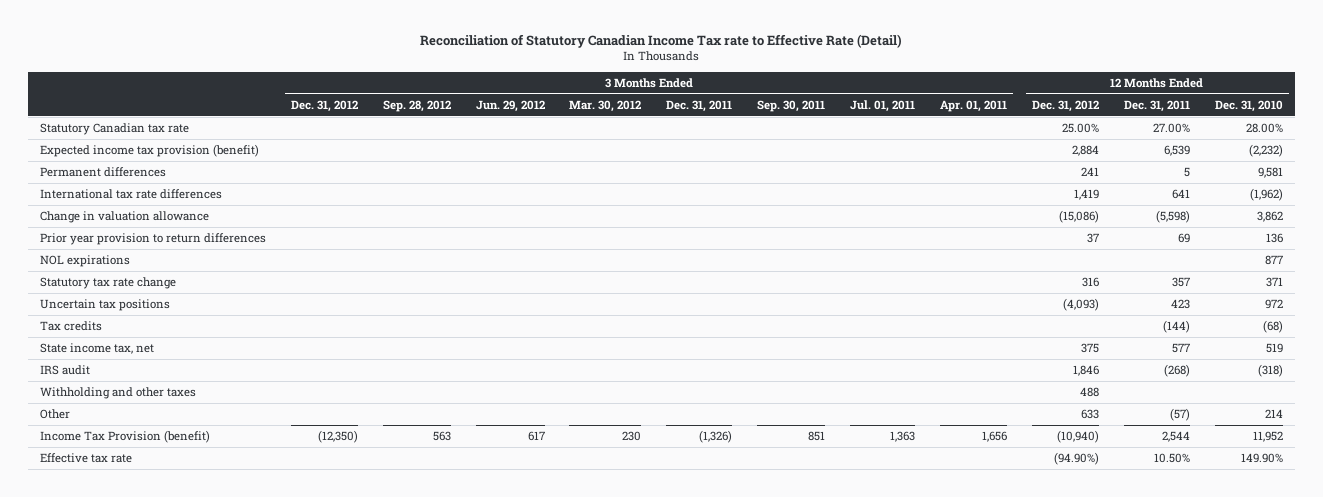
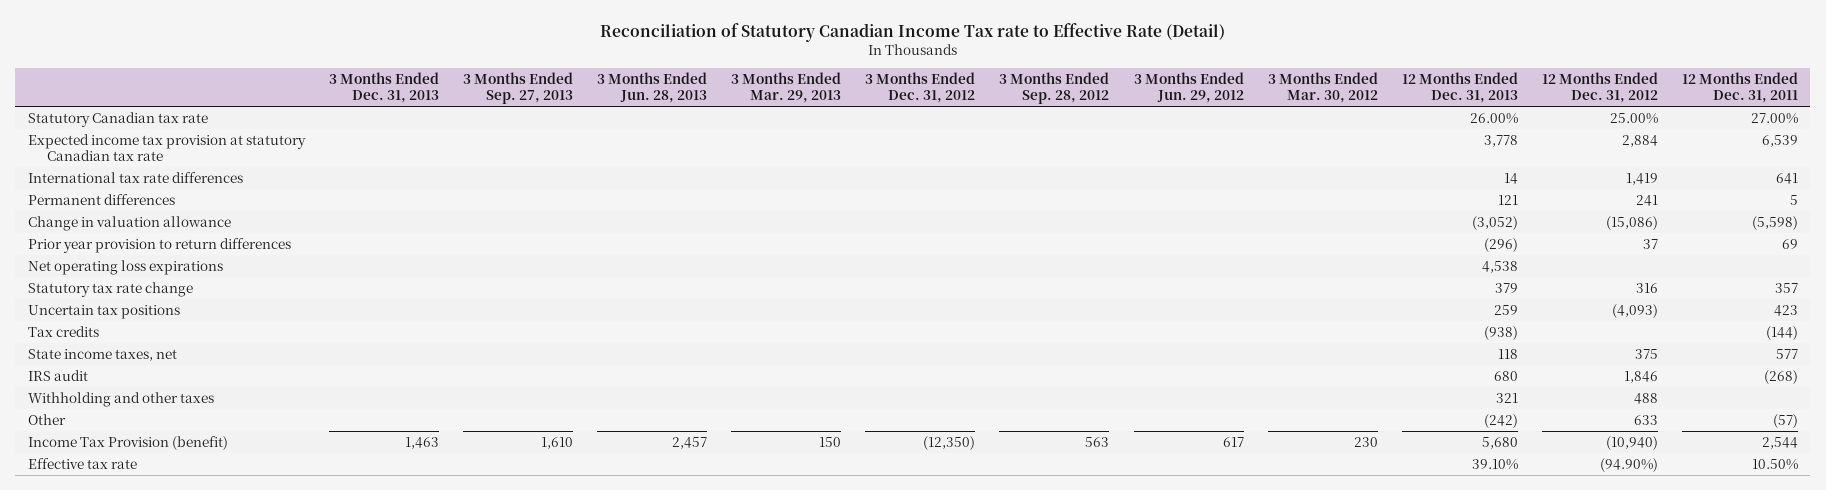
[666,99,733,112] Dec. 31, 2011 -> none
[757,99,826,112] Sep. 30, 2011 -> none
[850,99,916,112] Jul. 01, 2011 -> none
[939,99,1007,112] Apr. 01, 2011 -> none
[1214,99,1283,112] Dec. 31, 2010 -> none
none -> [328,72,439,104] 3 Months Ended Dec. 31, 2013
none -> [462,72,573,105] 3 Months Ended Sep. 27, 2013
none -> [596,72,707,104] 3 Months Ended Jun. 28, 2013
none -> [731,72,842,104] 3 Months Ended Mar. 29, 2013
none -> [1401,72,1518,104] 12 Months Ended Dec. 31, 2013
[40,144,260,158] Expected income tax provision (benefit) -> [27,133,306,161] Expected income tax provision at statutory Canadian tax rate
[40,167,167,178] Permanent differences -> [27,193,175,205] Permanent differences
[40,255,131,268] NOL expirations -> [27,259,223,275] Net operating loss expirations
[40,343,155,355] State income tax, net -> [27,348,177,361] State income taxes, net

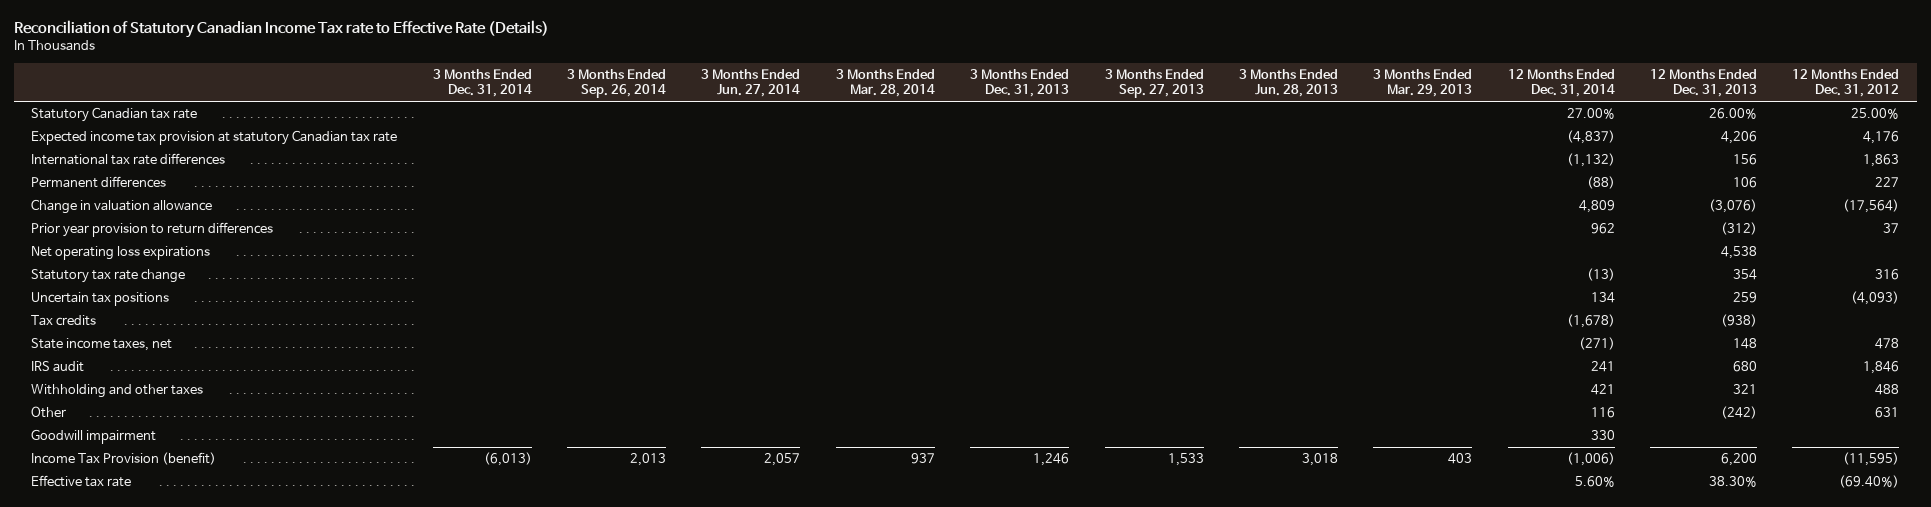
[599,22,1225,42] Reconciliation of Statutory Canadian Income Tax rate to Effective Rate (Detail) -> [13,20,549,39] Reconciliation of Statutory Canadian Income Tax rate to Effective Rate (Details)
[865,72,976,104] 3 Months Ended Dec. 31, 2012 -> none
[999,72,1110,105] 3 Months Ended Sep. 28, 2012 -> none
[1133,72,1244,104] 3 Months Ended Jun. 29, 2012 -> none
[1267,72,1378,104] 3 Months Ended Mar. 30, 2012 -> none
[1682,72,1799,104] 12 Months Ended Dec. 31, 2011 -> none
none -> [432,68,532,98] 3 Months Ended Dec. 31, 2014
none -> [567,68,667,99] 3 Months Ended Sep. 26, 2014
none -> [701,68,801,98] 3 Months Ended Jun. 27, 2014
none -> [835,68,935,98] 3 Months Ended Mar. 28, 2014
none -> [1507,68,1615,98] 12 Months Ended Dec. 31, 2014
[1483,134,1518,147] 3,778 -> [1720,131,1757,145] 4,206
[1621,134,1658,147] 2,884 -> [1863,131,1900,145] 4,176
[1503,172,1518,184] 14 -> [1732,154,1757,166] 156
[1625,172,1658,185] 1,419 -> [1863,154,1900,168] 1,863
[1497,194,1518,205] 121 -> [1732,177,1757,189] 106
[1635,194,1658,206] 241 -> [1875,177,1900,188] 227
[1471,215,1518,230] (3,052) -> [1708,199,1757,214] (3,076)
[1605,215,1658,230] (15,086) -> [1843,199,1900,214] (17,564)
[1483,237,1518,252] (296) -> [1720,222,1757,236] (312)
[1494,282,1518,293] 379 -> [1732,269,1757,281] 354
[1497,348,1518,359] 118 -> [1732,338,1757,350] 148
[1634,348,1658,359] 375 -> [1875,338,1900,350] 478
[1633,414,1658,425] 633 -> [1875,407,1900,419] 631
none -> [31,429,157,445] Goodwill impairment
[404,436,439,449] 1,463 -> [1033,453,1070,467] 1,246
[540,436,573,449] 1,610 -> [1167,453,1204,467] 1,533
[671,436,707,449] 2,457 -> [1301,453,1338,467] 3,018
[819,436,842,447] 150 -> [1448,453,1473,465] 403
[1481,436,1518,449] 5,680 -> [1720,453,1757,467] 6,200
[1605,435,1658,450] (10,940) -> [1843,452,1900,467] (11,595)
[1471,458,1518,470] 39.10% -> [1708,476,1757,488] 38.30%
[1599,457,1658,472] (94.90%) -> [1839,475,1900,489] (69.40%)

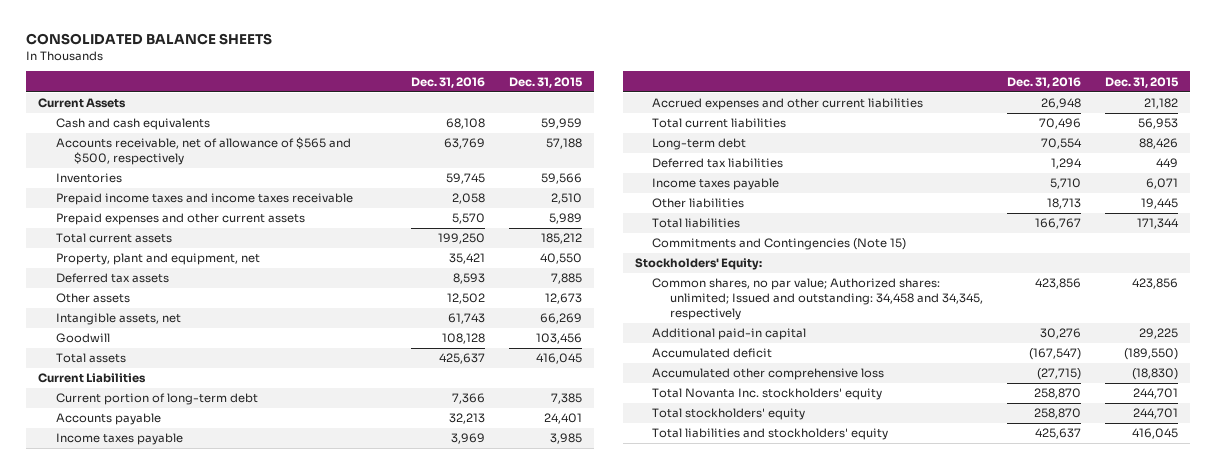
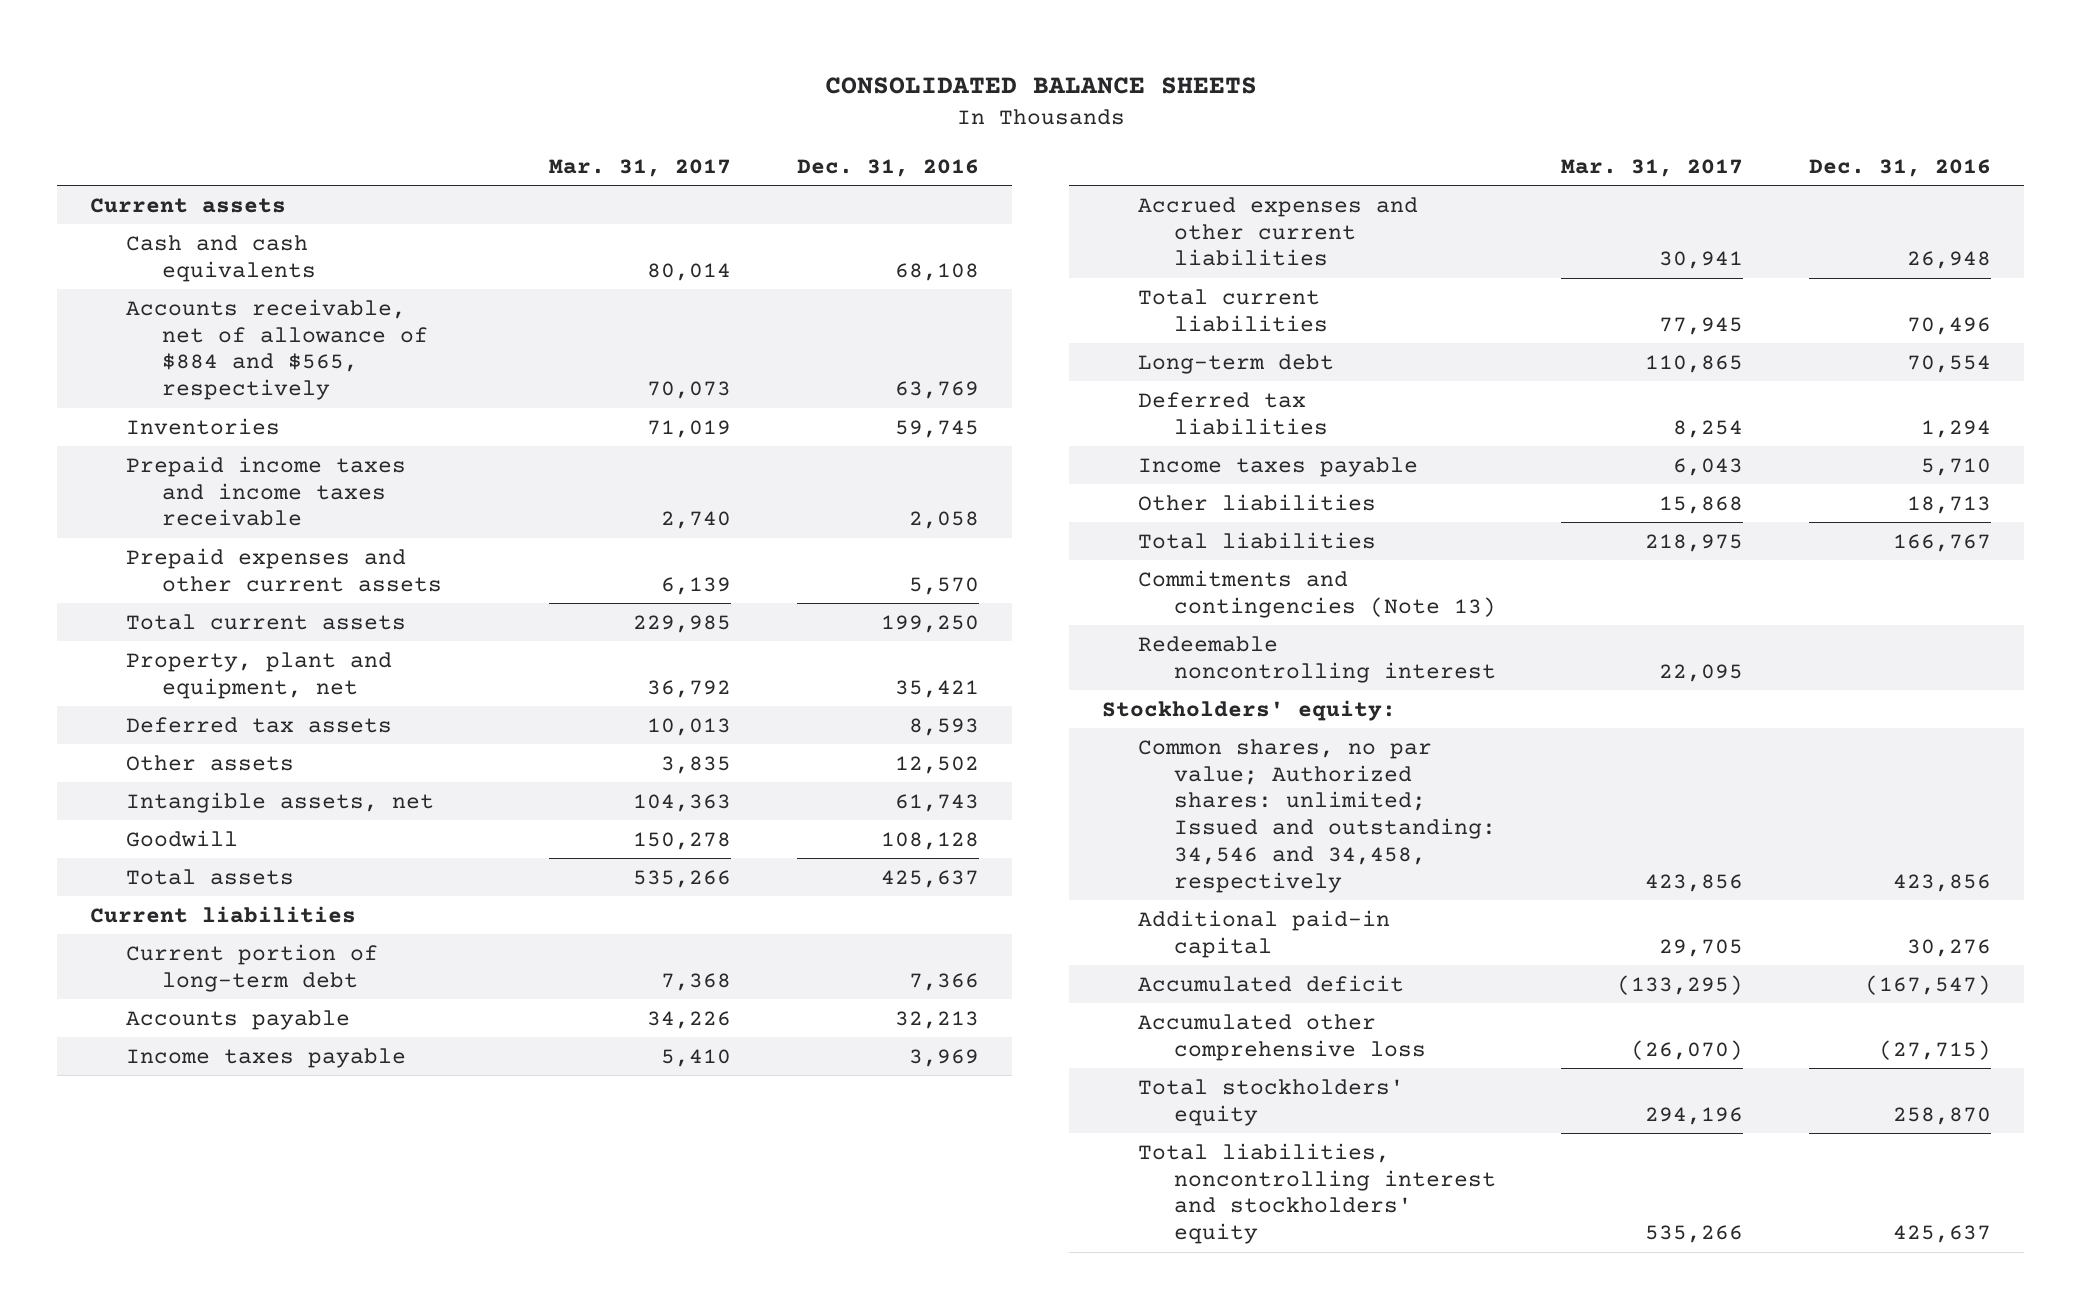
[508,76,583,88] Dec. 31, 2015 -> none
none -> [549,158,732,177] Mar. 31, 2017
[38,98,127,109] Current Assets -> [89,197,286,213] Current assets
[55,137,351,166] Accounts receivable, net of allowance of $565 and $500, respectively -> [125,298,428,401] Accounts receivable, net of allowance of $884 and $565, respectively
[38,373,147,384] Current Liabilities -> [89,905,356,923] Current liabilities
[652,238,907,251] Commitments and Contingencies (Note 15) -> [1137,569,1496,618] Commitments and contingencies (Note 13)
none -> [1137,635,1496,683] Redeemable noncontrolling interest
[634,258,762,271] Stockholders' Equity: -> [1102,699,1397,721] Stockholders' equity:
[652,278,983,320] Common shares, no par value; Authorized shares: unlimited; Issued and outstanding: 34,458 and 34,345, respectively -> [1137,738,1496,893] Common shares, no par value; Authorized shares: unlimited; Issued and outstanding: 34,546 and 34,458, respectively
[652,388,883,401] Total Novanta Inc. stockholders' equity -> none
[652,428,889,441] Total liabilities and stockholders' equity -> [1137,1142,1496,1245] Total liabilities, noncontrolling interest and stockholders' equity

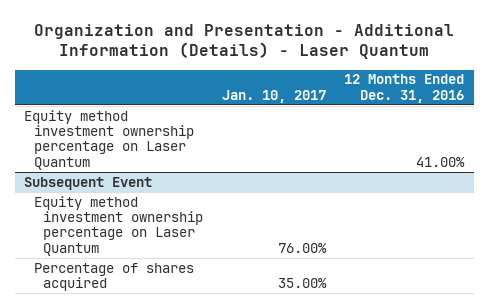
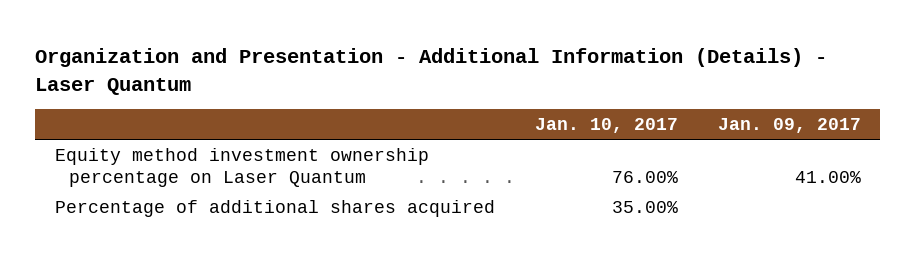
[344,74,465,103] 12 Months Ended Dec. 31, 2016 -> none
none -> [717,117,861,133] Jan. 09, 2017
[24,109,194,170] Equity method investment ownership percentage on Laser Quantum -> none
[24,176,153,190] Subsequent Event -> none
[33,262,194,292] Percentage of shares acquired -> [55,199,496,217] Percentage of additional shares acquired

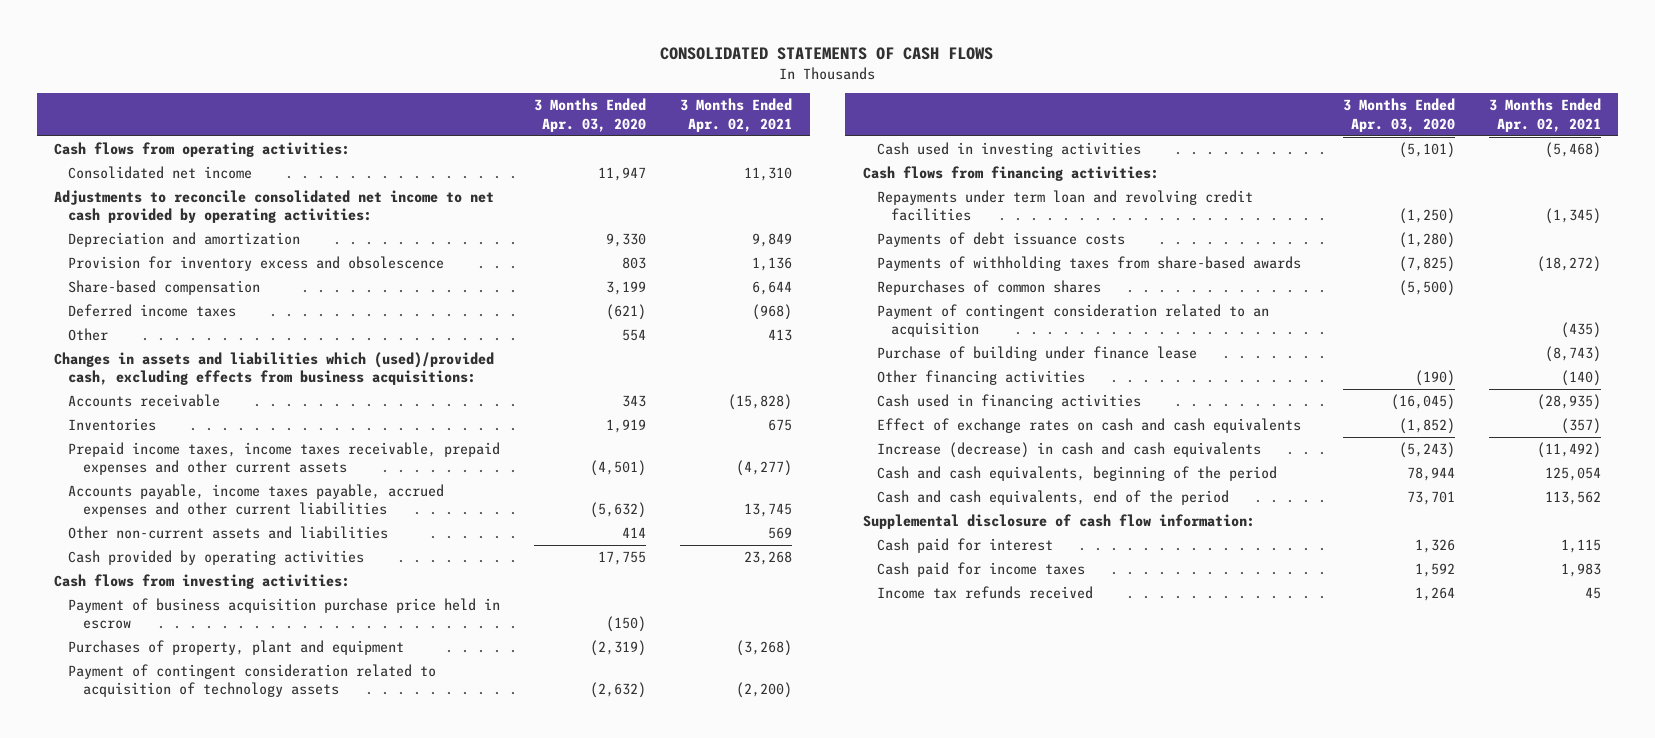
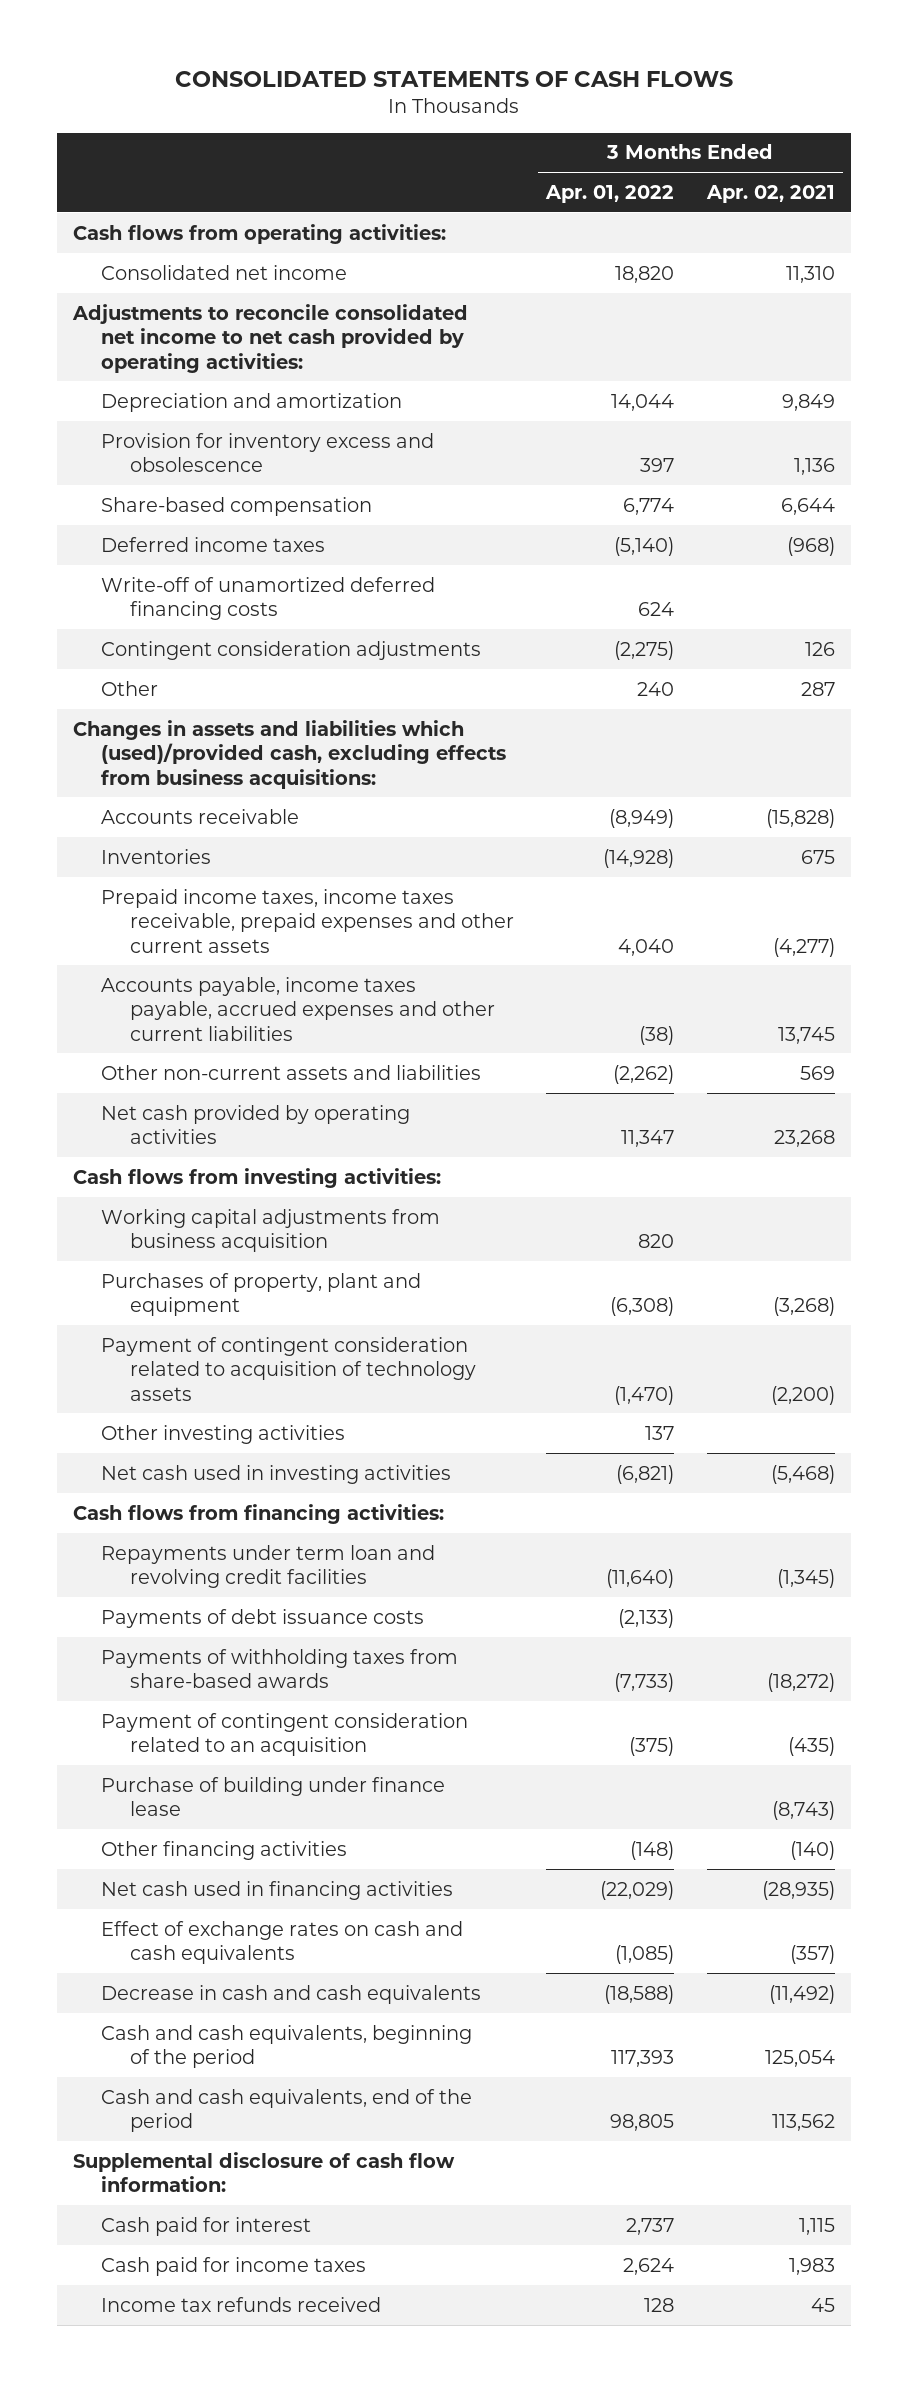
[534,98,647,132] 3 Months Ended Apr. 03, 2020 -> none
none -> [545,184,675,203] Apr. 01, 2022
none -> [101,576,436,621] Write-off of unamortized deferred financing costs
none -> [101,640,482,660] Contingent consideration adjustments
[768,329,793,342] 413 -> [800,681,835,696] 287
[68,550,365,566] Cash provided by operating activities -> [101,1104,411,1145] Net cash provided by operating activities
[68,598,501,630] Payment of business acquisition purchase price held in escrow -> none
none -> [101,1208,441,1253] Working capital adjustments from business acquisition
none -> [101,1424,346,1444] Other investing activities
[876,142,1141,158] Cash used in investing activities -> [101,1464,452,1484] Net cash used in investing activities
[876,280,1101,296] Repurchases of common shares -> none
[876,394,1141,410] Cash used in financing activities -> [101,1880,454,1900] Net cash used in financing activities
[876,442,1261,459] Increase (decrease) in cash and cash equivalents -> [101,1984,482,2004] Decrease in cash and cash equivalents

